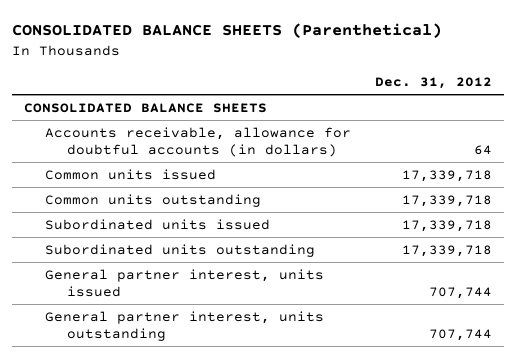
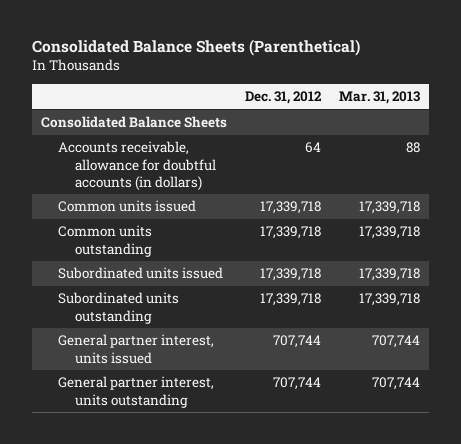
[12,23,443,39] CONSOLIDATED BALANCE SHEETS (Parenthetical) -> [31,39,360,57] Consolidated Balance Sheets (Parenthetical)
none -> [339,90,421,104] Mar. 31, 2013
[24,102,268,113] CONSOLIDATED BALANCE SHEETS -> [40,116,227,129] Consolidated Balance Sheets

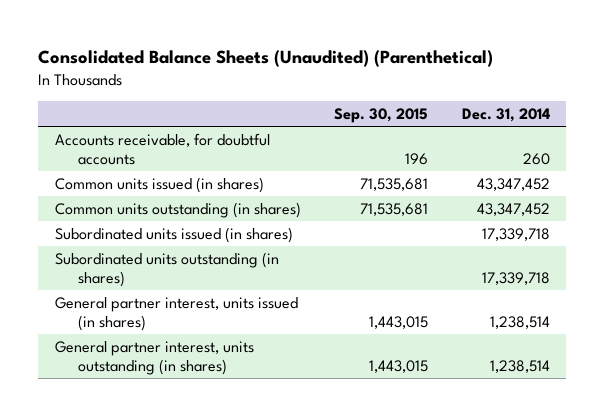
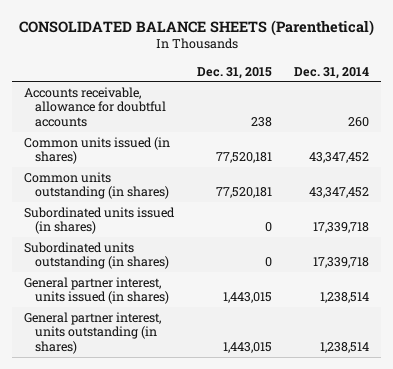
[38,50,494,68] Consolidated Balance Sheets (Unaudited) (Parenthetical) -> [18,19,374,36] CONSOLIDATED BALANCE SHEETS (Parenthetical)
[334,108,429,124] Sep. 30, 2015 -> none
none -> [196,66,272,79] Dec. 31, 2015
[54,132,270,165] Accounts receivable, for doubtful accounts -> [23,86,167,127] Accounts receivable, allowance for doubtful accounts

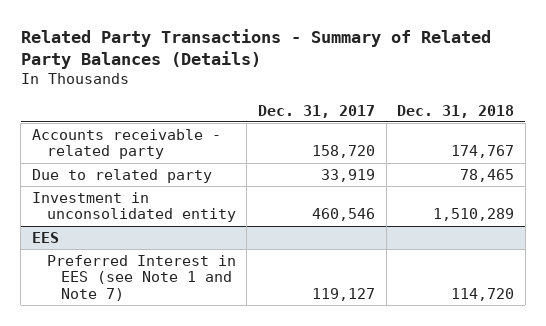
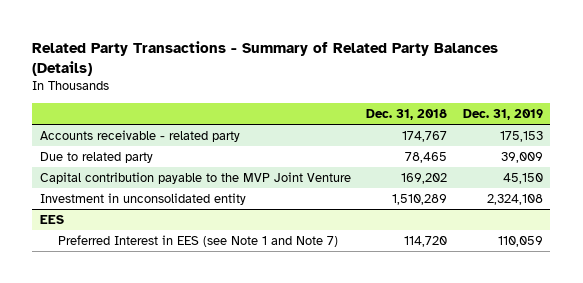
[258,104,376,118] Dec. 31, 2017 -> none
none -> [462,109,543,121] Dec. 31, 2019
none -> [40,171,352,184] Capital contribution payable to the MVP Joint Venture

